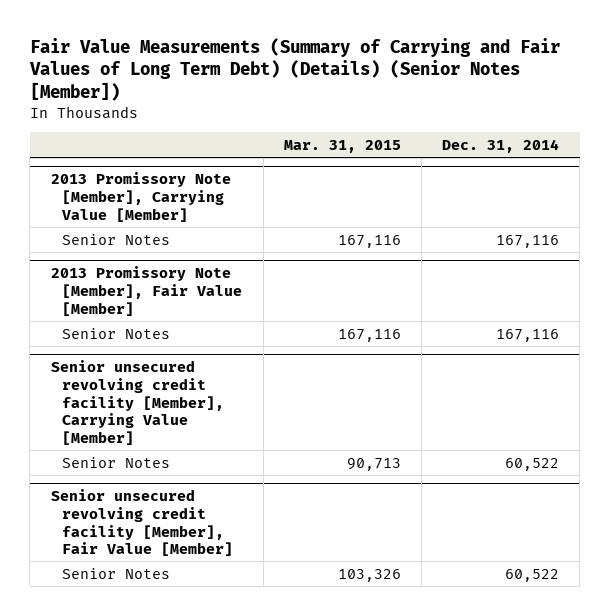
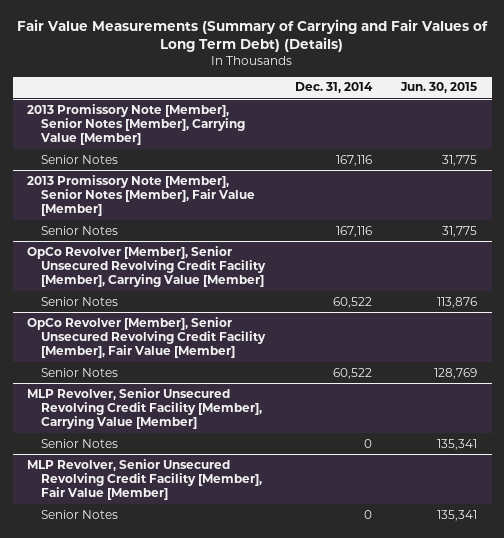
[28,37,560,101] Fair Value Measurements (Summary of Carrying and Fair Values of Long Term Debt) (Details) (Senior Notes [Member]) -> [17,18,489,53] Fair Value Measurements (Summary of Carrying and Fair Values of Long Term Debt) (Details)
[283,139,401,153] Mar. 31, 2015 -> none
none -> [400,82,478,94] Jun. 30, 2015
[50,172,231,222] 2013 Promissory Note [Member], Carrying Value [Member] -> [27,103,246,146] 2013 Promissory Note [Member], Senior Notes [Member], Carrying Value [Member]
[50,266,243,316] 2013 Promissory Note [Member], Fair Value [Member] -> [27,174,256,217] 2013 Promissory Note [Member], Senior Notes [Member], Fair Value [Member]
[50,360,225,445] Senior unsecured revolving credit facility [Member], Carrying Value [Member] -> [27,245,267,288] OpCo Revolver [Member], Senior Unsecured Revolving Credit Facility [Member], Carrying Value [Member]
[50,489,234,557] Senior unsecured revolving credit facility [Member], Fair Value [Member] -> [27,316,267,359] OpCo Revolver [Member], Senior Unsecured Revolving Credit Facility [Member], Fair Value [Member]
none -> [27,387,263,430] MLP Revolver, Senior Unsecured Revolving Credit Facility [Member], Carrying Value [Member]
none -> [41,438,119,448] Senior Notes
none -> [27,458,263,501] MLP Revolver, Senior Unsecured Revolving Credit Facility [Member], Fair Value [Member]
none -> [41,509,119,519] Senior Notes

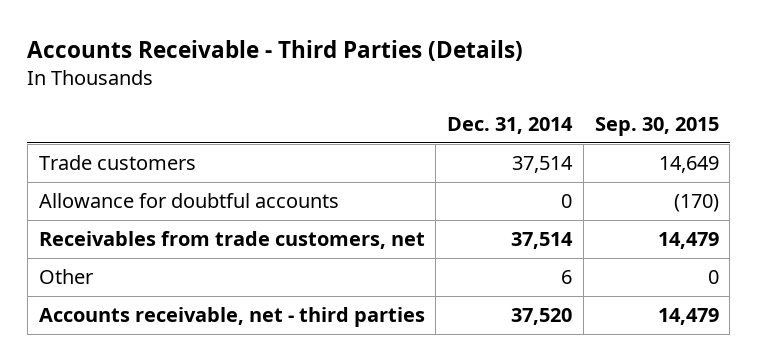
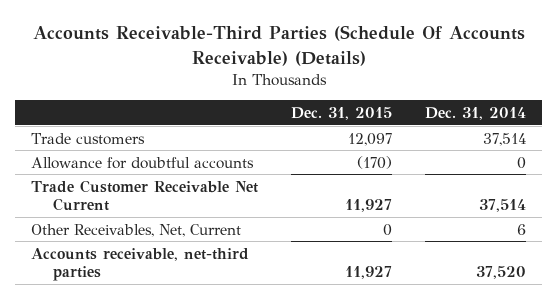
[27,40,524,62] Accounts Receivable - Third Parties (Details) -> [32,25,525,66] Accounts Receivable-Third Parties (Schedule Of Accounts Receivable) (Details)
[594,116,719,136] Sep. 30, 2015 -> none
none -> [291,107,393,121] Dec. 31, 2015
[38,231,425,250] Receivables from trade customers, net -> [31,179,259,211] Trade Customer Receivable Net Current
[38,269,93,285] Other -> [31,223,242,237] Other Receivables, Net, Current
[38,307,425,328] Accounts receivable, net - third parties -> [31,247,250,281] Accounts receivable, net-third parties

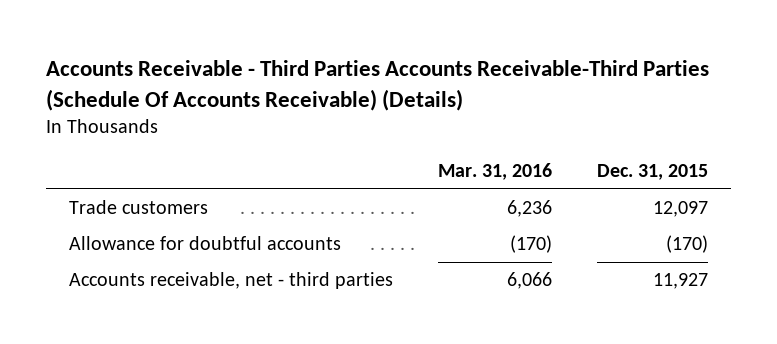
[32,25,525,66] Accounts Receivable-Third Parties (Schedule Of Accounts Receivable) (Details) -> [45,60,709,111] Accounts Receivable - Third Parties Accounts Receivable-Third Parties (Schedule Of Accounts Receivable) (Details)
[424,107,526,121] Dec. 31, 2014 -> none
none -> [437,163,552,181] Mar. 31, 2016
[31,179,259,211] Trade Customer Receivable Net Current -> none
[31,223,242,237] Other Receivables, Net, Current -> none
[31,247,250,281] Accounts receivable, net-third parties -> [68,272,393,290] Accounts receivable, net - third parties

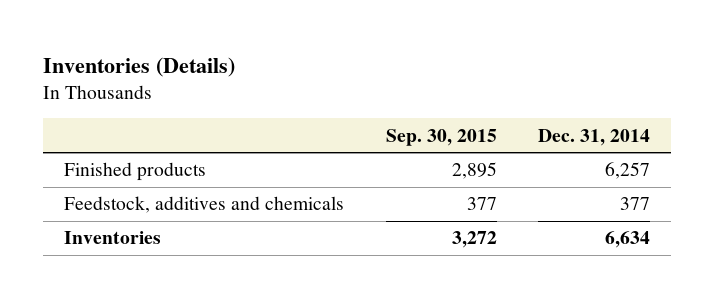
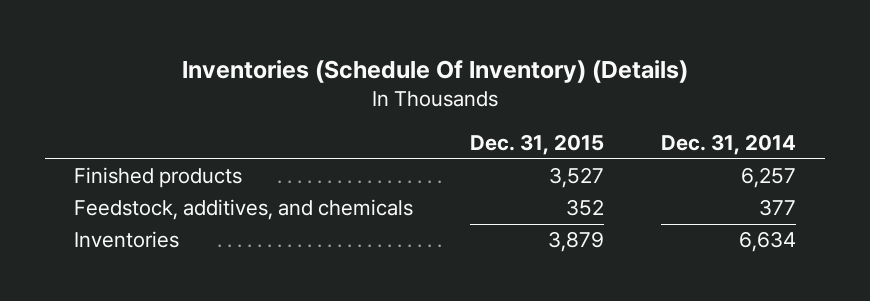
[42,56,235,77] Inventories (Details) -> [182,59,689,83] Inventories (Schedule Of Inventory) (Details)
[385,128,497,146] Sep. 30, 2015 -> none
none -> [470,134,605,156] Dec. 31, 2015
[63,196,344,214] Feedstock, additives and chemicals -> [73,199,413,221] Feedstock, additives, and chemicals

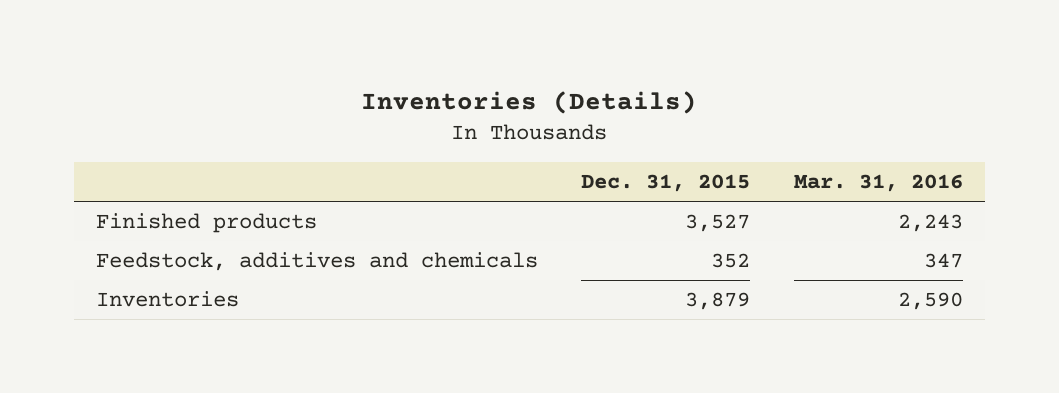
[182,59,689,83] Inventories (Schedule Of Inventory) (Details) -> [361,90,698,114] Inventories (Details)
[661,134,797,156] Dec. 31, 2014 -> none
none -> [794,174,964,193] Mar. 31, 2016
[73,199,413,221] Feedstock, additives, and chemicals -> [95,252,538,272] Feedstock, additives and chemicals

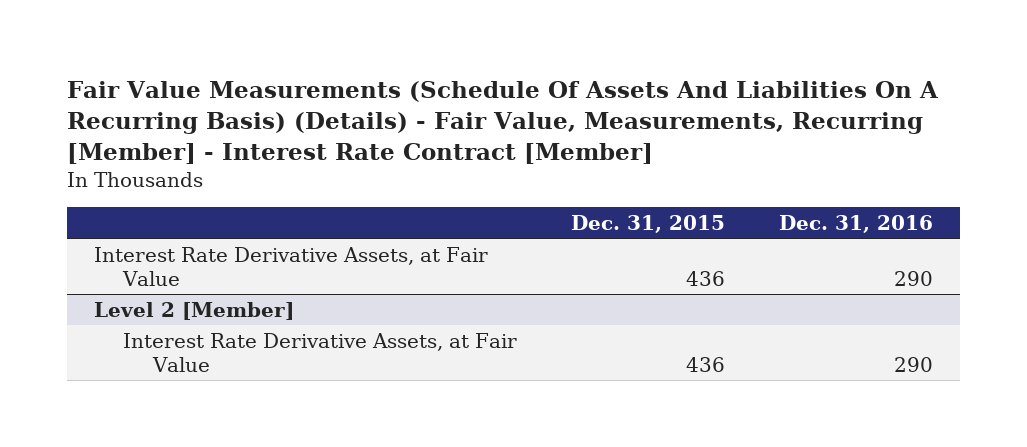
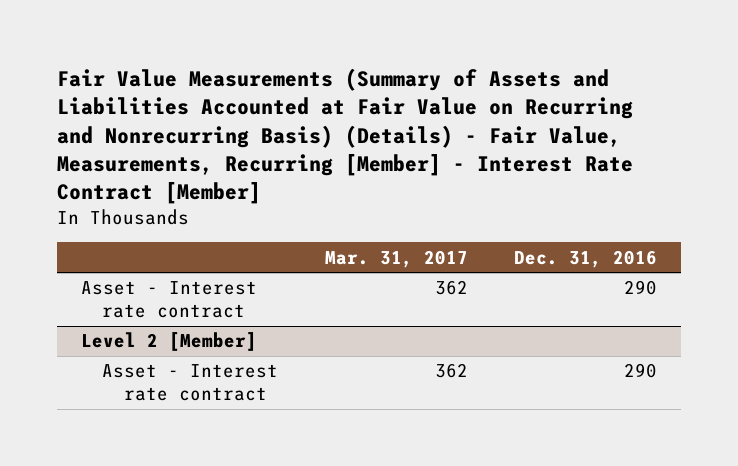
[66,80,939,164] Fair Value Measurements (Schedule Of Assets And Liabilities On A Recurring Basis) (Details) - Fair Value, Measurements, Recurring [Member] - Interest Rate Contract [Member] -> [57,67,634,205] Fair Value Measurements (Summary of Assets and Liabilities Accounted at Fair Value on Recurring and Nonrecurring Basis) (Details) - Fair Value, Measurements, Recurring [Member] - Interest Rate Contract [Member]
[571,214,726,233] Dec. 31, 2015 -> none
none -> [324,249,468,268] Mar. 31, 2017
[93,247,488,286] Interest Rate Derivative Assets, at Fair Value -> [80,281,257,319] Asset - Interest rate contract
[123,333,518,372] Interest Rate Derivative Assets, at Fair Value -> [102,364,279,402] Asset - Interest rate contract

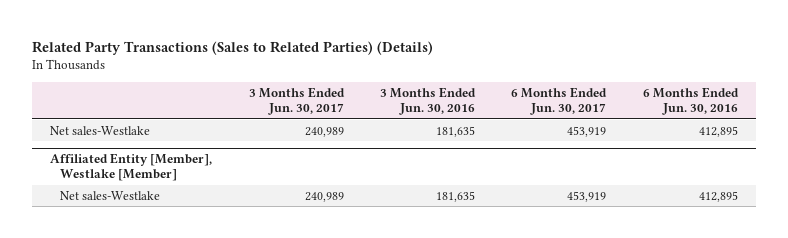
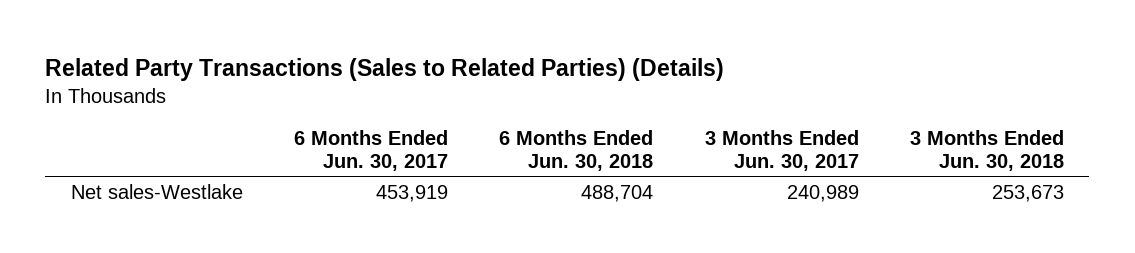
[380,86,477,116] 3 Months Ended Jun. 30, 2016 -> none
[642,86,739,116] 6 Months Ended Jun. 30, 2016 -> none
none -> [499,129,654,171] 6 Months Ended Jun. 30, 2018
none -> [909,129,1064,171] 3 Months Ended Jun. 30, 2018
[50,153,213,182] Affiliated Entity [Member], Westlake [Member] -> none
[60,190,161,200] Net sales-Westlake -> none

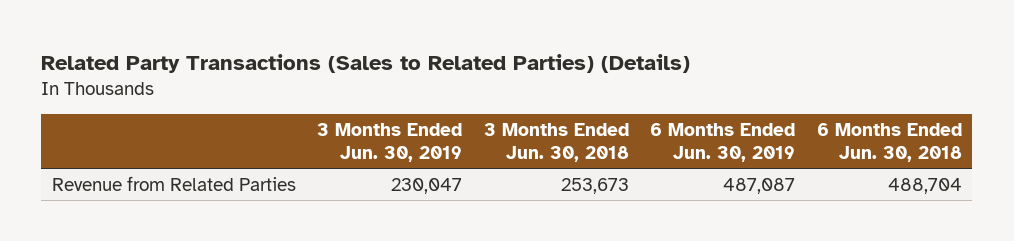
[294,129,449,171] 6 Months Ended Jun. 30, 2017 -> none
[704,129,859,171] 3 Months Ended Jun. 30, 2017 -> none
none -> [317,122,463,163] 3 Months Ended Jun. 30, 2019
none -> [650,122,796,163] 6 Months Ended Jun. 30, 2019
[71,184,244,200] Net sales-Westlake -> [51,175,296,191] Revenue from Related Parties

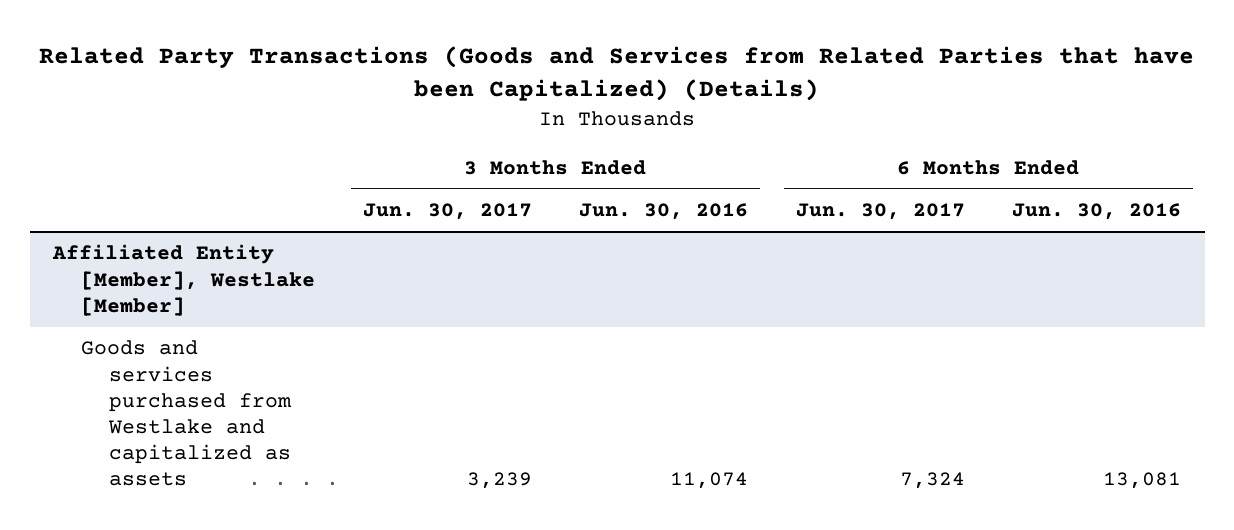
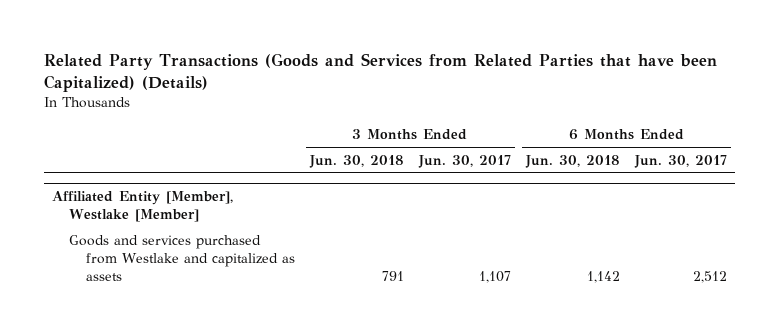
[579,203,749,221] Jun. 30, 2016 -> none
[1012,203,1182,221] Jun. 30, 2016 -> none
none -> [308,154,404,168] Jun. 30, 2018
none -> [525,154,621,168] Jun. 30, 2018
[466,472,532,490] 3,239 -> [478,271,511,284] 1,107
[899,472,965,490] 7,324 -> [693,271,728,284] 2,512

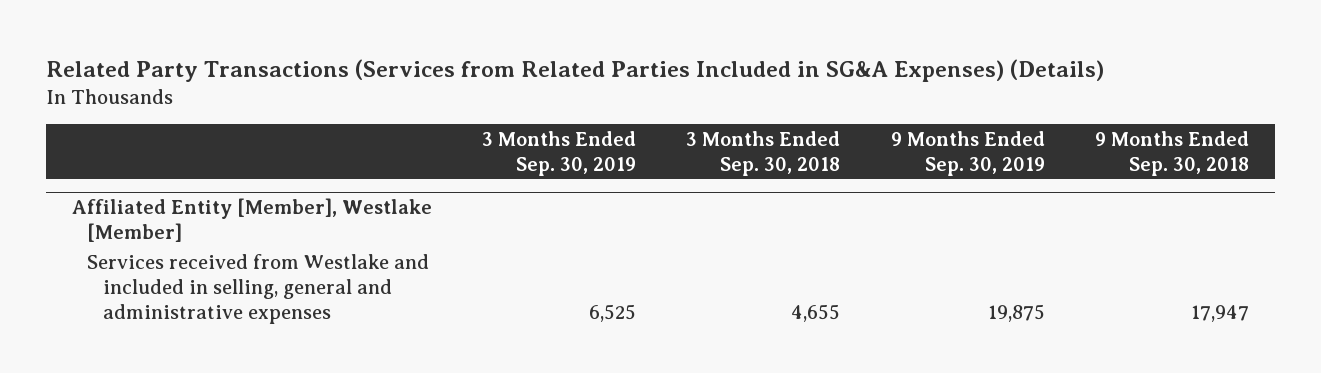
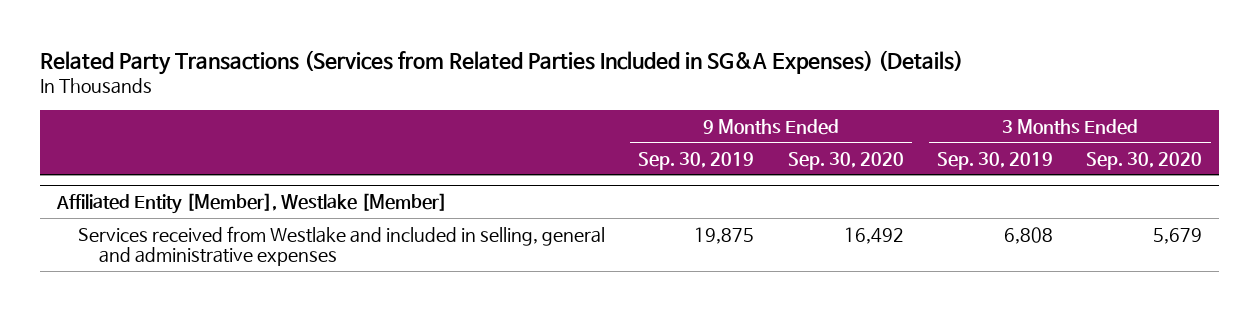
[686,130,841,176] 3 Months Ended Sep. 30, 2018 -> none
[1095,130,1250,176] 9 Months Ended Sep. 30, 2018 -> none
none -> [787,151,904,170] Sep. 30, 2020
none -> [1086,151,1203,170] Sep. 30, 2020
[588,303,636,322] 6,525 -> [1004,226,1054,244] 6,808

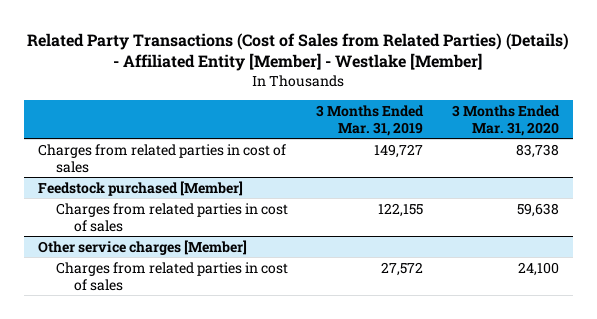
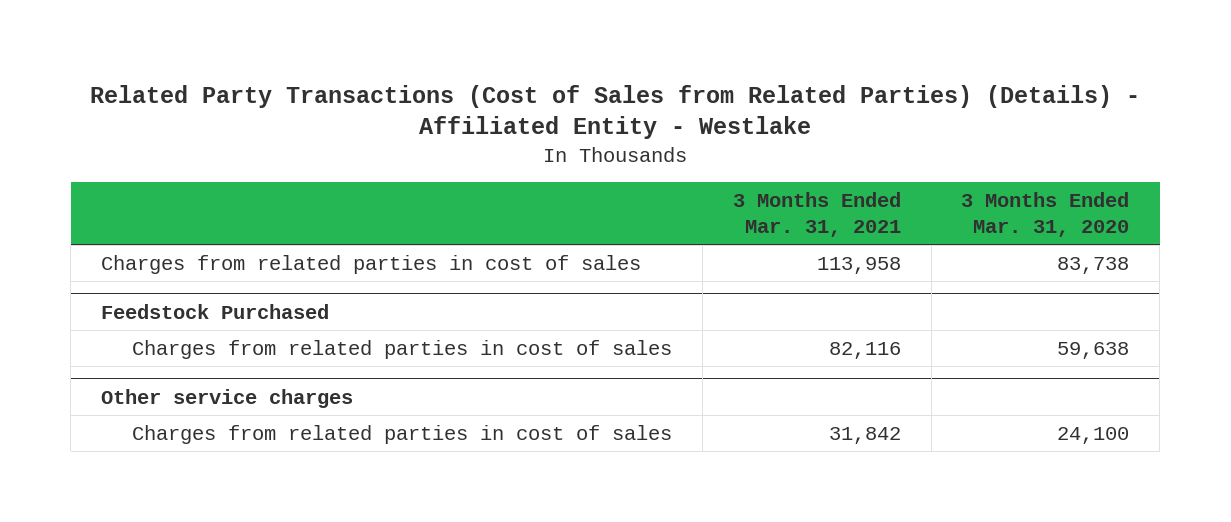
[27,32,570,72] Related Party Transactions (Cost of Sales from Related Parties) (Details) - Affiliated Entity [Member] - Westlake [Member] -> [90,84,1141,140] Related Party Transactions (Cost of Sales from Related Parties) (Details) - Affiliated Entity - Westlake
[316,104,425,136] 3 Months Ended Mar. 31, 2019 -> none
none -> [732,192,901,237] 3 Months Ended Mar. 31, 2021
[38,180,244,196] Feedstock purchased [Member] -> [101,303,330,319] Feedstock Purchased
[38,239,248,255] Other service charges [Member] -> [101,388,354,408] Other service charges

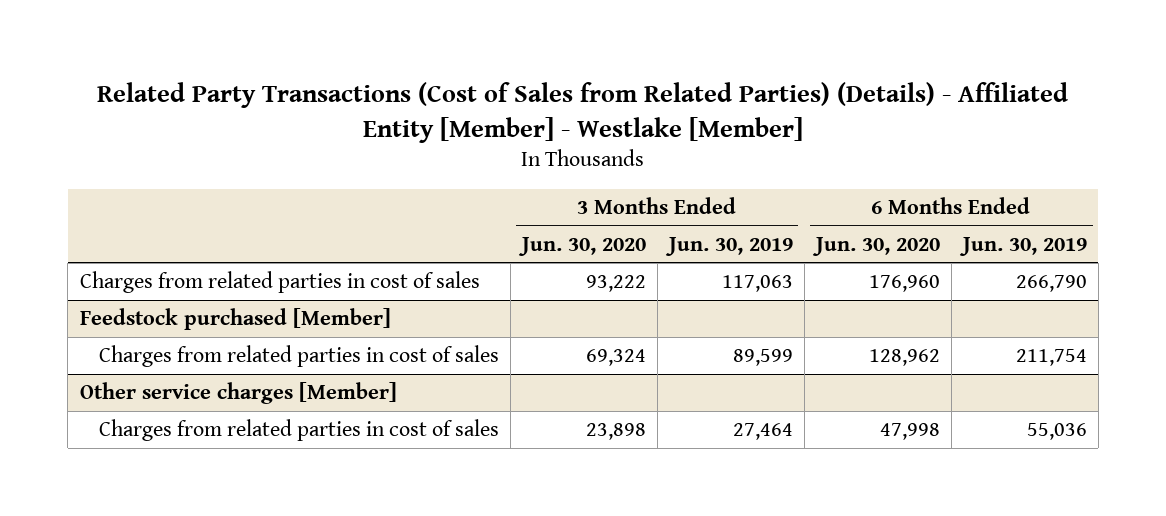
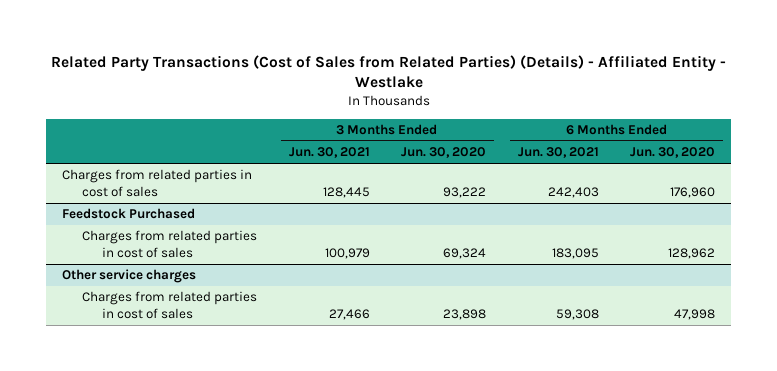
[97,82,1069,143] Related Party Transactions (Cost of Sales from Related Parties) (Details) - Affiliated Entity [Member] - Westlake [Member] -> [50,54,726,89] Related Party Transactions (Cost of Sales from Related Parties) (Details) - Affiliated Entity - Westlake
[664,236,793,256] Jun. 30, 2019 -> none
[958,236,1087,256] Jun. 30, 2019 -> none
none -> [288,147,370,159] Jun. 30, 2021
none -> [517,147,599,159] Jun. 30, 2021
[79,308,391,331] Feedstock purchased [Member] -> [61,208,195,220] Feedstock Purchased
[79,382,397,405] Other service charges [Member] -> [61,269,196,284] Other service charges

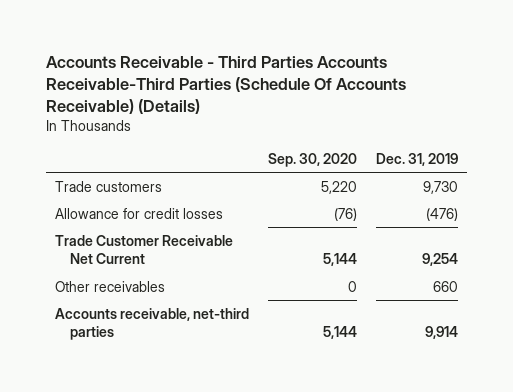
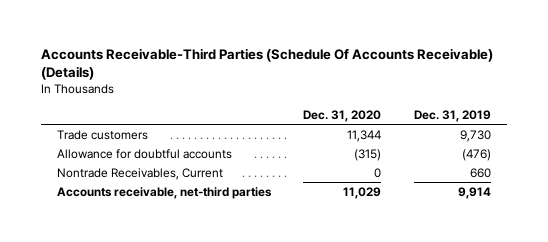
[45,55,406,114] Accounts Receivable - Third Parties Accounts Receivable-Third Parties (Schedule Of Accounts Receivable) (Details) -> [40,47,493,81] Accounts Receivable-Third Parties (Schedule Of Accounts Receivable) (Details)
[267,152,357,167] Sep. 30, 2020 -> none
none -> [303,109,382,122] Dec. 31, 2020
[55,234,234,265] Trade Customer Receivable Net Current -> none
[55,280,166,292] Other receivables -> none
[55,207,224,219] Allowance for credit losses -> [56,148,232,159] Allowance for doubtful accounts
none -> [56,167,223,180] Nontrade Receivables, Current

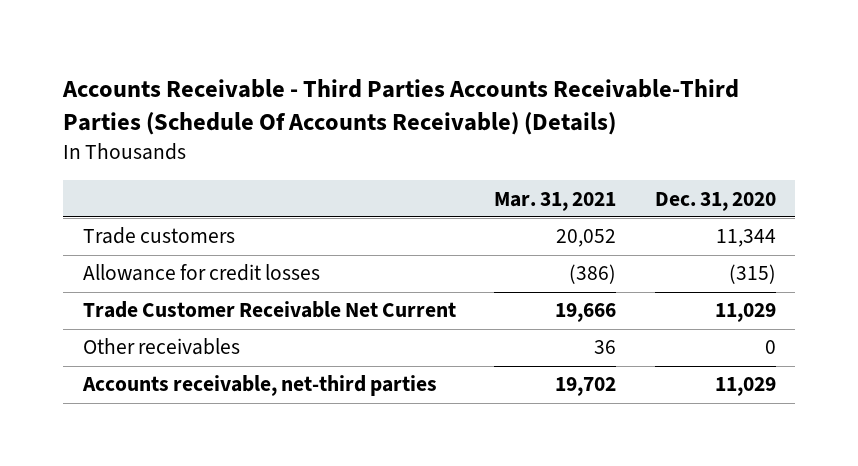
[40,47,493,81] Accounts Receivable-Third Parties (Schedule Of Accounts Receivable) (Details) -> [62,78,740,135] Accounts Receivable - Third Parties Accounts Receivable-Third Parties (Schedule Of Accounts Receivable) (Details)
[414,109,492,122] Dec. 31, 2019 -> none
none -> [494,191,617,211] Mar. 31, 2021
[56,167,223,180] Nontrade Receivables, Current -> none
[56,148,232,159] Allowance for doubtful accounts -> [82,264,320,282] Allowance for credit losses
none -> [82,301,456,319] Trade Customer Receivable Net Current
none -> [82,338,240,356] Other receivables

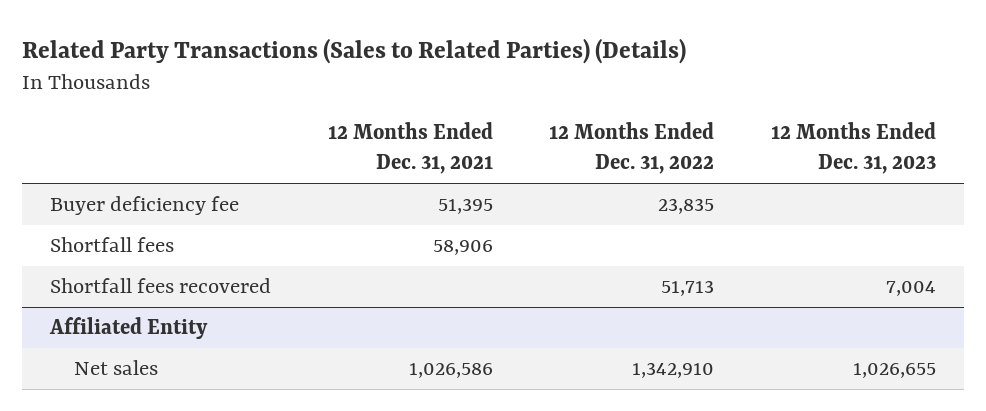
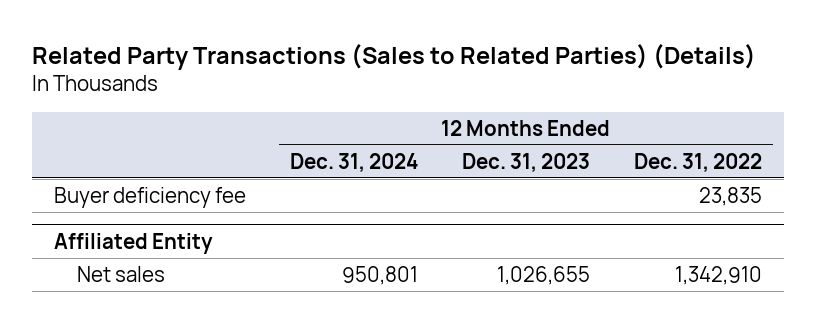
[327,122,493,175] 12 Months Ended Dec. 31, 2021 -> none
none -> [289,152,418,172] Dec. 31, 2024
[49,236,174,252] Shortfall fees -> none
[49,277,271,293] Shortfall fees recovered -> none

